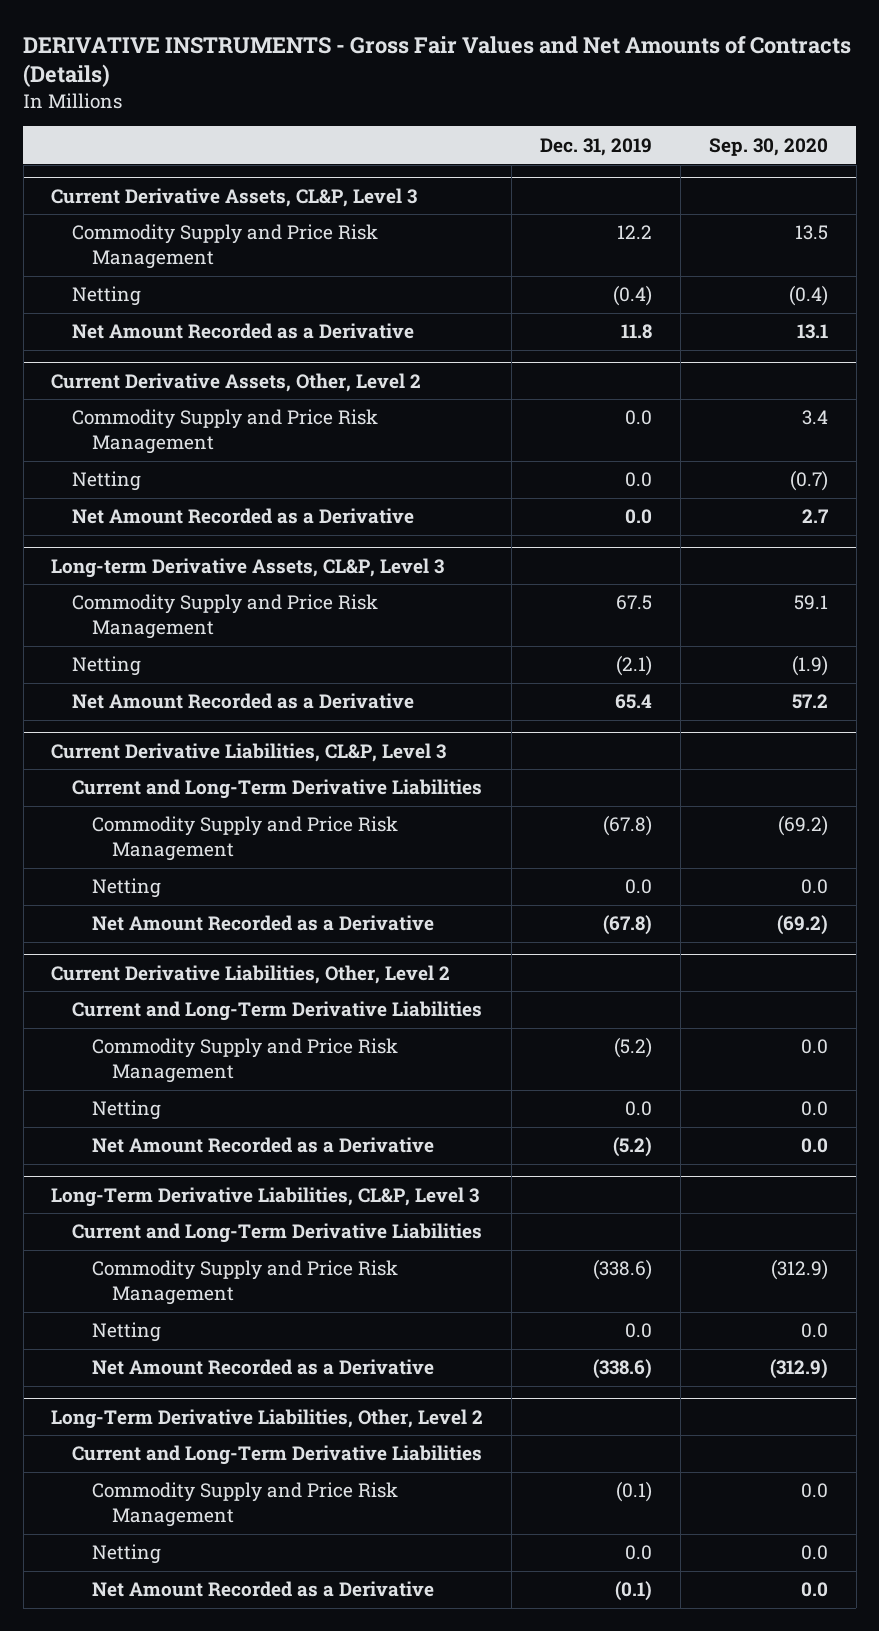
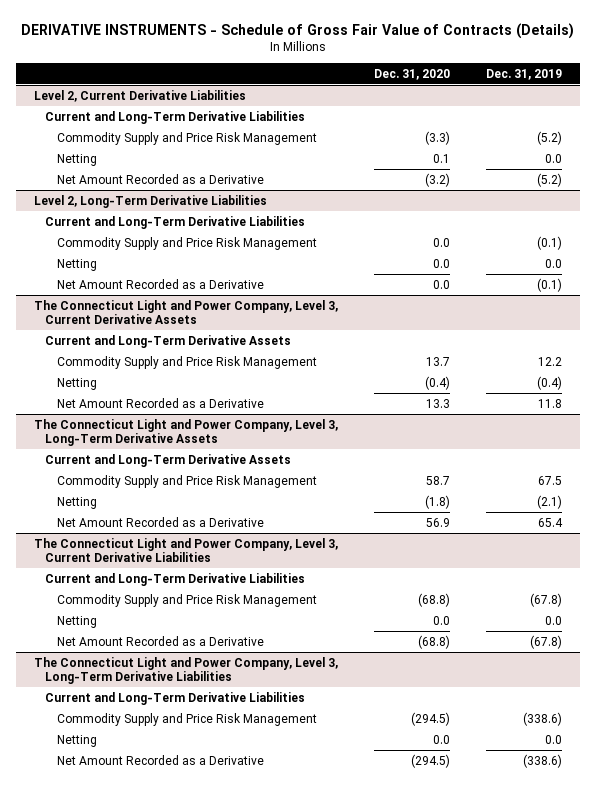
[23,35,852,87] DERIVATIVE INSTRUMENTS - Gross Fair Values and Net Amounts of Contracts (Details) -> [21,22,575,39] DERIVATIVE INSTRUMENTS - Schedule of Gross Fair Value of Contracts (Details)
[708,137,828,156] Sep. 30, 2020 -> none
none -> [374,68,451,80] Dec. 31, 2020
[51,187,418,207] Current Derivative Assets, CL&P, Level 3 -> none
none -> [33,89,246,102] Level 2, Current Derivative Liabilities
none -> [45,110,306,124] Current and Long-Term Derivative Liabilities
none -> [56,131,317,145] Commodity Supply and Price Risk Management
none -> [56,153,97,166] Netting
none -> [56,173,264,184] Net Amount Recorded as a Derivative
none -> [33,194,267,208] Level 2, Long-Term Derivative Liabilities
none -> [45,215,306,229] Current and Long-Term Derivative Liabilities
none -> [56,236,317,250] Commodity Supply and Price Risk Management
none -> [56,258,97,271] Netting
none -> [56,278,264,289] Net Amount Recorded as a Derivative
none -> [33,299,338,324] The Connecticut Light and Power Company, Level 3, Current Derivative Assets
none -> [45,334,292,348] Current and Long-Term Derivative Assets
[51,372,422,392] Current Derivative Assets, Other, Level 2 -> none
[71,409,378,454] Commodity Supply and Price Risk Management -> none
[71,471,141,492] Netting -> none
[71,508,414,525] Net Amount Recorded as a Derivative -> none
[51,557,445,578] Long-term Derivative Assets, CL&P, Level 3 -> none
none -> [33,418,338,446] The Connecticut Light and Power Company, Level 3, Long-Term Derivative Assets
none -> [45,453,292,467] Current and Long-Term Derivative Assets
[51,742,447,762] Current Derivative Liabilities, CL&P, Level 3 -> none
none -> [33,537,338,562] The Connecticut Light and Power Company, Level 3, Current Derivative Liabilities
[51,964,451,984] Current Derivative Liabilities, Other, Level 2 -> none
[71,1001,482,1022] Current and Long-Term Derivative Liabilities -> none
[92,1038,399,1083] Commodity Supply and Price Risk Management -> none
[92,1100,162,1121] Netting -> none
[92,1137,435,1154] Net Amount Recorded as a Derivative -> none
[51,1186,480,1207] Long-Term Derivative Liabilities, CL&P, Level 3 -> none
none -> [33,656,338,684] The Connecticut Light and Power Company, Level 3, Long-Term Derivative Liabilities
[51,1408,484,1429] Long-Term Derivative Liabilities, Other, Level 2 -> none
[71,1445,482,1466] Current and Long-Term Derivative Liabilities -> none
[92,1482,399,1527] Commodity Supply and Price Risk Management -> none
[92,1544,162,1565] Netting -> none
[92,1581,435,1598] Net Amount Recorded as a Derivative -> none

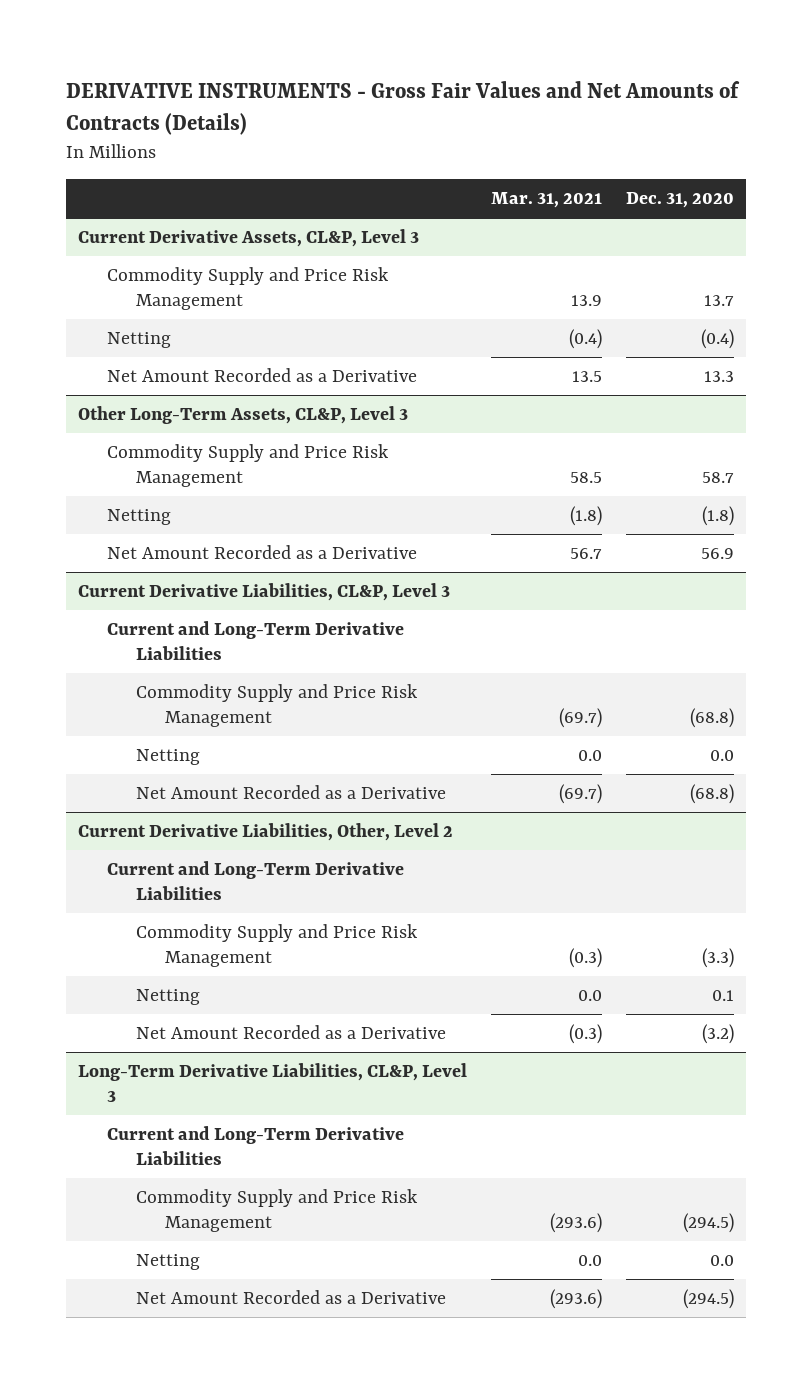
[21,22,575,39] DERIVATIVE INSTRUMENTS - Schedule of Gross Fair Value of Contracts (Details) -> [65,80,740,136] DERIVATIVE INSTRUMENTS - Gross Fair Values and Net Amounts of Contracts (Details)
[486,68,563,80] Dec. 31, 2019 -> none
none -> [490,192,602,209] Mar. 31, 2021
[33,89,246,102] Level 2, Current Derivative Liabilities -> none
[45,110,306,124] Current and Long-Term Derivative Liabilities -> none
[56,131,317,145] Commodity Supply and Price Risk Management -> none
[56,153,97,166] Netting -> none
[56,173,264,184] Net Amount Recorded as a Derivative -> none
[33,194,267,208] Level 2, Long-Term Derivative Liabilities -> none
[45,215,306,229] Current and Long-Term Derivative Liabilities -> none
[56,236,317,250] Commodity Supply and Price Risk Management -> none
[56,258,97,271] Netting -> none
[56,278,264,289] Net Amount Recorded as a Derivative -> none
[33,299,338,324] The Connecticut Light and Power Company, Level 3, Current Derivative Assets -> none
[45,334,292,348] Current and Long-Term Derivative Assets -> none
none -> [77,228,419,247] Current Derivative Assets, CL&P, Level 3
[33,418,338,446] The Connecticut Light and Power Company, Level 3, Long-Term Derivative Assets -> none
[45,453,292,467] Current and Long-Term Derivative Assets -> none
none -> [77,405,408,424] Other Long-Term Assets, CL&P, Level 3
[33,537,338,562] The Connecticut Light and Power Company, Level 3, Current Derivative Liabilities -> none
none -> [77,582,450,601] Current Derivative Liabilities, CL&P, Level 3
[33,656,338,684] The Connecticut Light and Power Company, Level 3, Long-Term Derivative Liabilities -> none
none -> [77,822,453,841] Current Derivative Liabilities, Other, Level 2
none -> [135,923,418,968] Commodity Supply and Price Risk Management
none -> [135,988,200,1005] Netting
none -> [135,1024,446,1039] Net Amount Recorded as a Derivative
none -> [77,1062,467,1103] Long-Term Derivative Liabilities, CL&P, Level 3
none -> [106,1125,404,1166] Current and Long-Term Derivative Liabilities

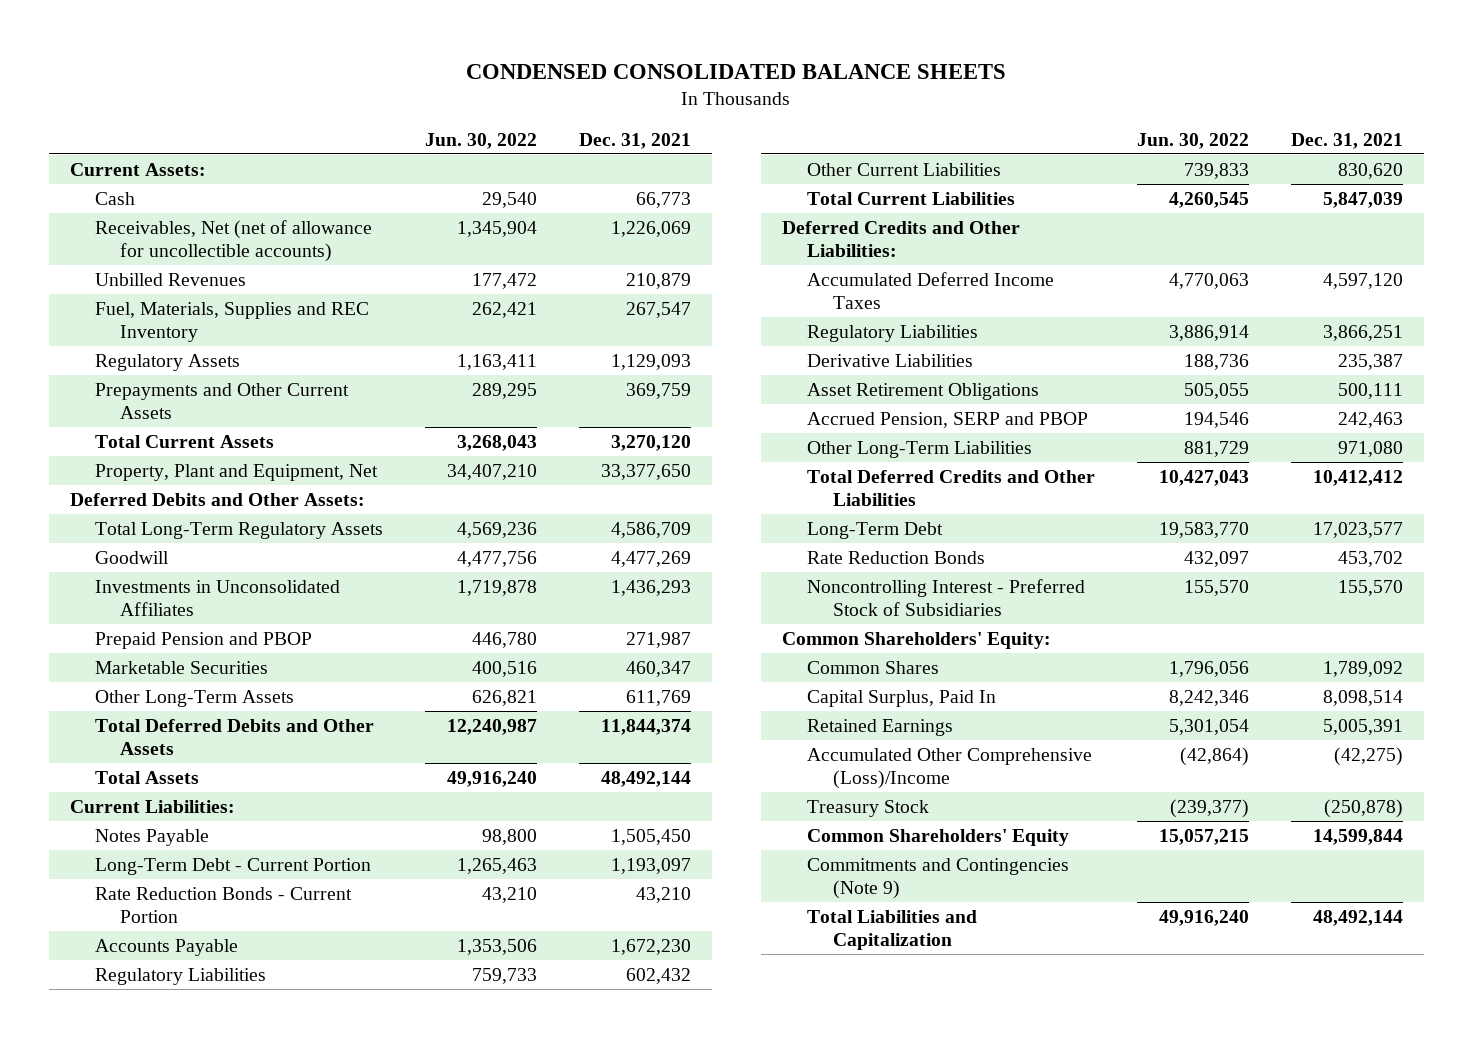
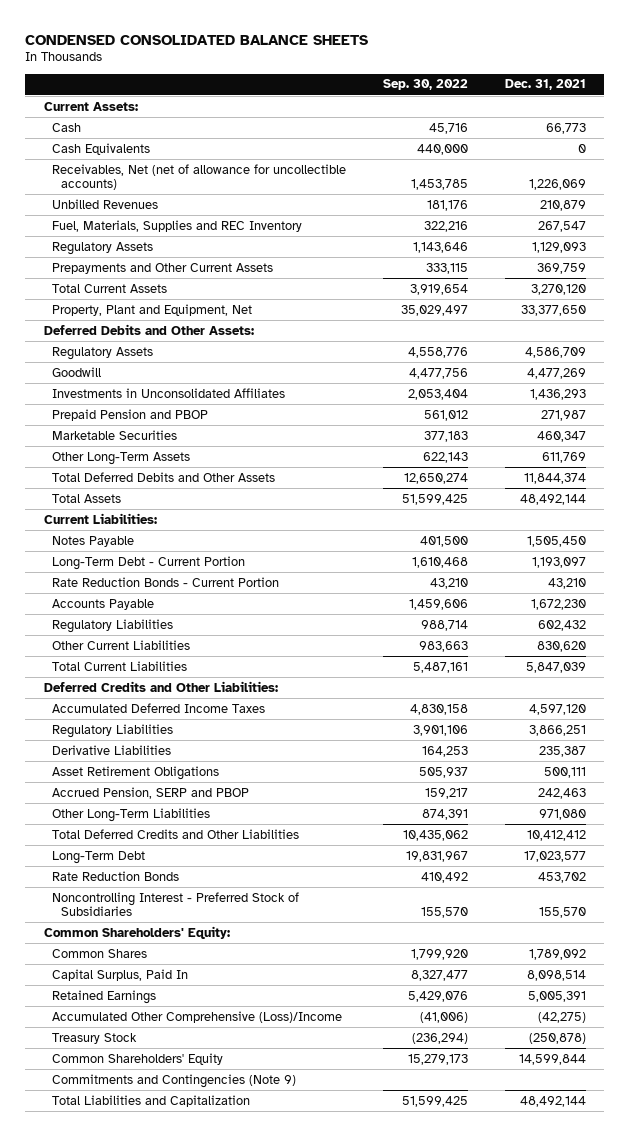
[424,132,537,149] Jun. 30, 2022 -> none
none -> [383,79,469,91] Sep. 30, 2022
none -> [52,142,151,155] Cash Equivalents
[94,521,383,539] Total Long-Term Regulatory Assets -> [52,346,154,360] Regulatory Assets

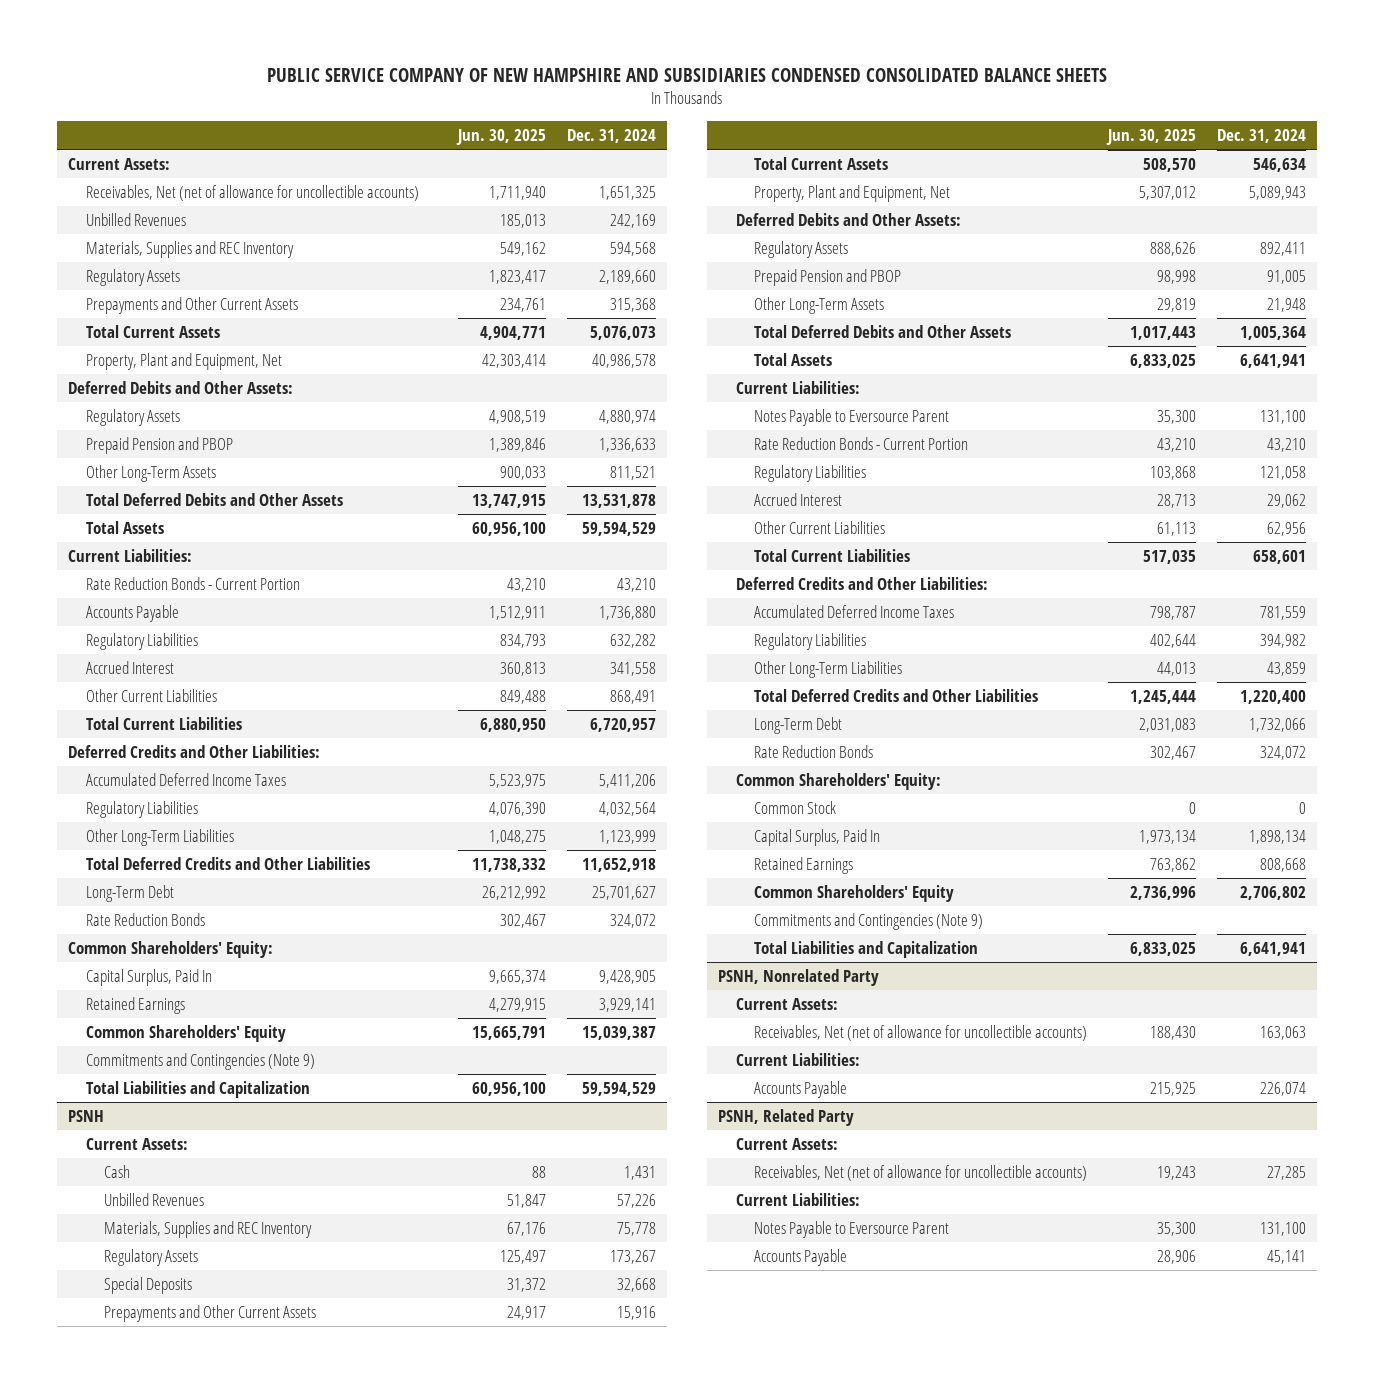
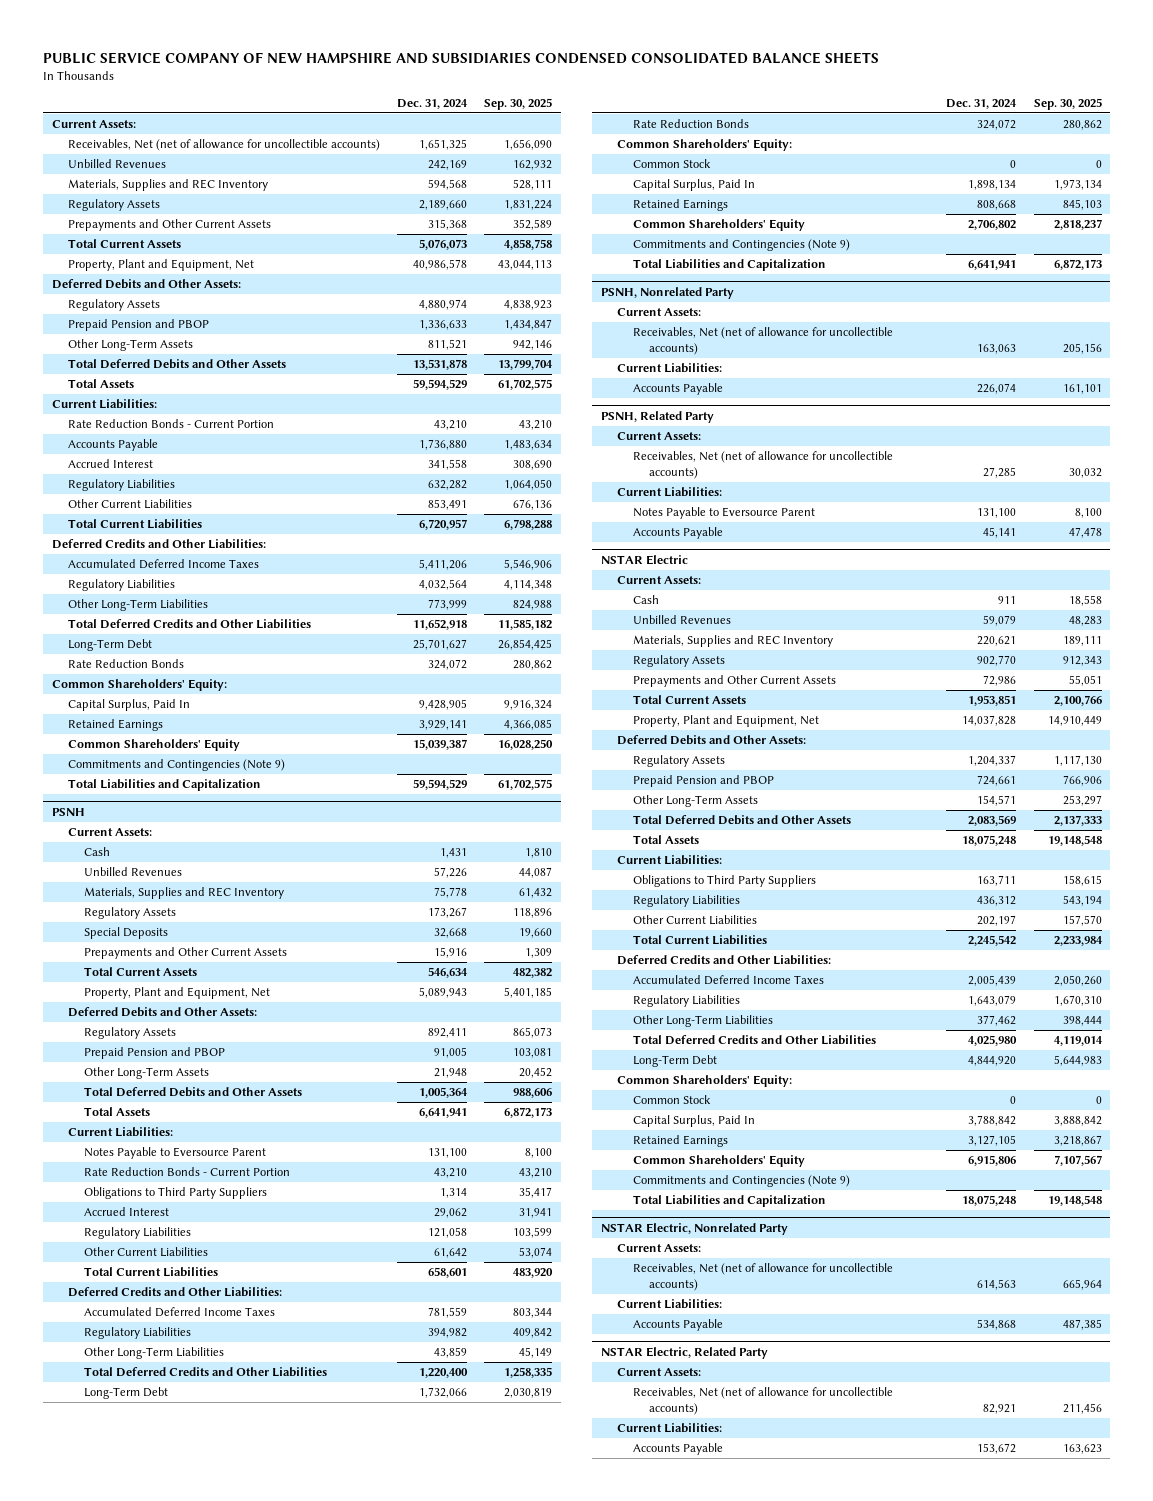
[455,128,546,145] Jun. 30, 2025 -> none
none -> [484,97,553,110] Sep. 30, 2025
[85,633,198,651] Regulatory Liabilities -> [68,479,176,492] Regulatory Liabilities
[609,690,656,705] 868,491 -> [428,499,468,511] 853,491
[598,830,656,845] 1,123,999 -> [428,599,468,611] 773,999
none -> [84,1187,268,1200] Obligations to Third Party Suppliers
[754,465,867,483] Regulatory Liabilities -> [84,1227,192,1240] Regulatory Liabilities
[1267,522,1307,537] 62,956 -> [434,1248,468,1259] 61,642
none -> [600,555,688,566] NSTAR Electric
none -> [617,576,702,585] Current Assets:
none -> [633,595,660,605] Cash
none -> [633,615,732,625] Unbilled Revenues
none -> [633,635,834,648] Materials, Supplies and REC Inventory
none -> [633,655,726,668] Regulatory Assets
none -> [633,675,837,688] Prepayments and Other Current Assets
none -> [633,695,747,705] Total Current Assets
none -> [633,715,820,728] Property, Plant and Equipment, Net
none -> [617,735,807,746] Deferred Debits and Other Assets:
none -> [633,755,726,768] Regulatory Assets
none -> [633,775,775,788] Prepaid Pension and PBOP
none -> [633,795,759,808] Other Long-Term Assets
none -> [633,815,852,826] Total Deferred Debits and Other Assets
none -> [633,835,700,845] Total Assets
none -> [617,855,723,866] Current Liabilities:
none -> [633,875,817,888] Obligations to Third Party Suppliers
none -> [633,895,741,908] Regulatory Liabilities
none -> [633,915,758,926] Other Current Liabilities
none -> [633,935,768,946] Total Current Liabilities
none -> [617,955,832,966] Deferred Credits and Other Liabilities:
none -> [633,975,825,986] Accumulated Deferred Income Taxes
none -> [633,995,741,1008] Regulatory Liabilities
none -> [633,1015,774,1028] Other Long-Term Liabilities
none -> [633,1035,877,1046] Total Deferred Credits and Other Liabilities
none -> [633,1055,718,1068] Long-Term Debt
none -> [617,1075,793,1088] Common Shareholders' Equity:
none -> [633,1095,712,1105] Common Stock
none -> [633,1115,756,1128] Capital Surplus, Paid In
none -> [633,1135,729,1148] Retained Earnings
none -> [633,1155,806,1168] Common Shareholders' Equity
none -> [633,1175,851,1188] Commitments and Contingencies (Note 9)
none -> [633,1195,827,1208] Total Liabilities and Capitalization
none -> [600,1223,788,1236] NSTAR Electric, Nonrelated Party
none -> [617,1244,702,1253] Current Assets:
none -> [633,1263,894,1291] Receivables, Net (net of allowance for uncollectible accounts)
none -> [617,1299,723,1310] Current Liabilities:
none -> [633,1319,724,1332] Accounts Payable
none -> [600,1347,768,1360] NSTAR Electric, Related Party
none -> [617,1368,702,1377] Current Assets:
none -> [633,1387,894,1415] Receivables, Net (net of allowance for uncollectible accounts)
none -> [617,1423,723,1434] Current Liabilities:
none -> [633,1443,724,1456] Accounts Payable

